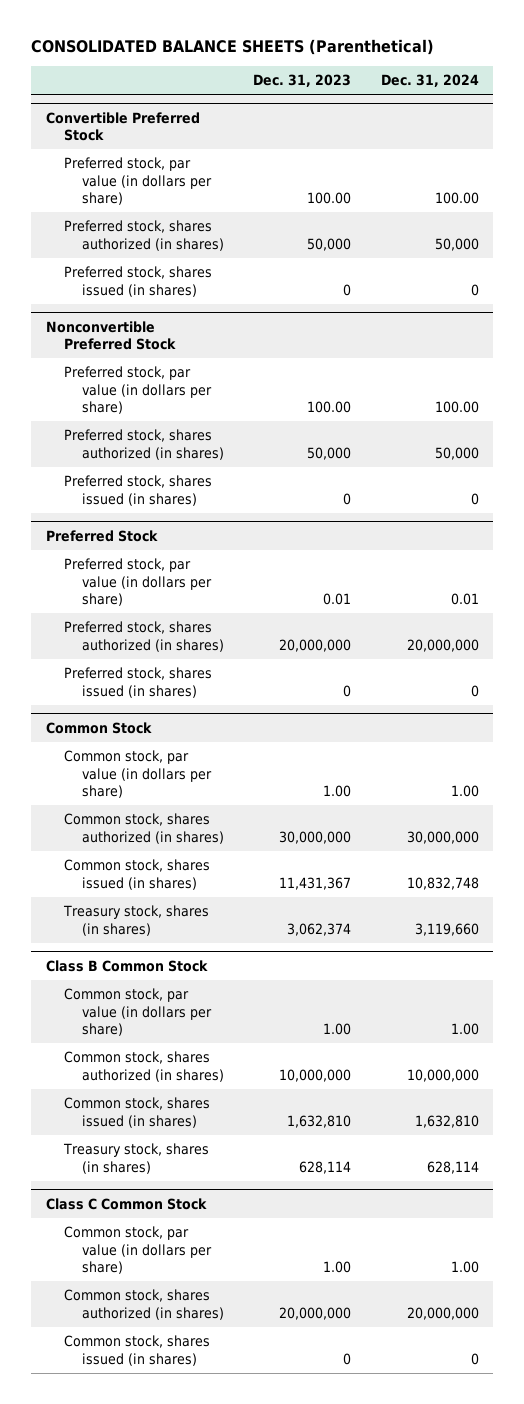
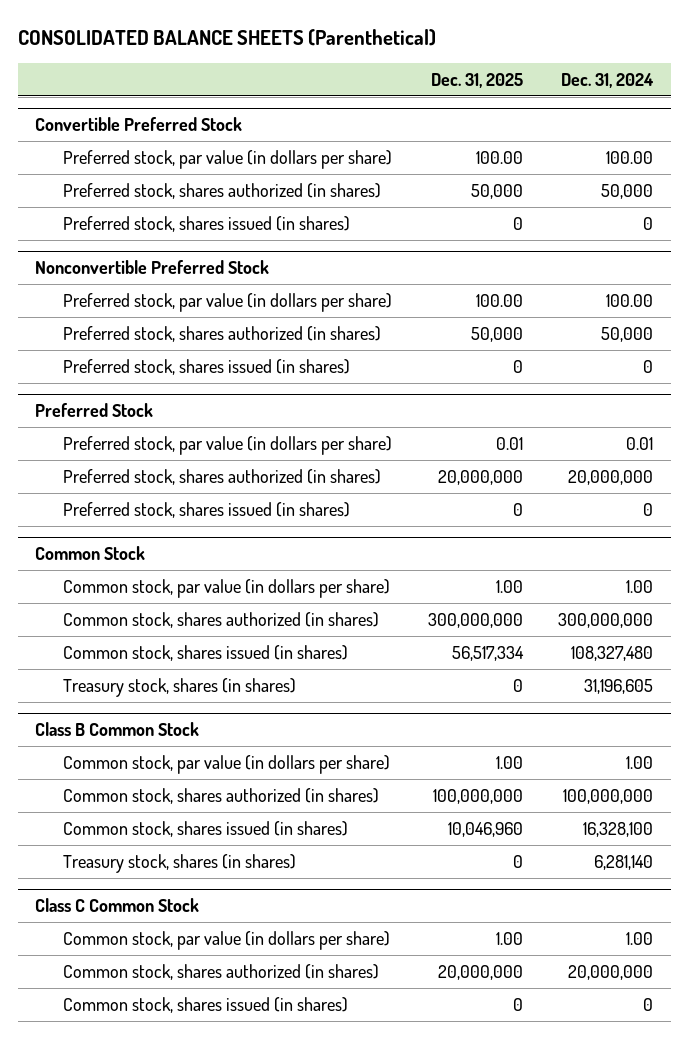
[253,74,352,88] Dec. 31, 2023 -> none
none -> [430,72,523,88] Dec. 31, 2025
[406,830,479,844] 30,000,000 -> [557,612,653,628] 300,000,000
[406,876,479,890] 10,832,748 -> [570,645,653,661] 108,327,480
[414,922,479,936] 3,119,660 -> [583,678,653,694] 31,196,605
[406,1068,479,1082] 10,000,000 -> [562,788,653,804] 100,000,000
[414,1114,479,1128] 1,632,810 -> [582,821,653,837] 16,328,100
[426,1160,479,1174] 628,114 -> [593,854,653,870] 6,281,140

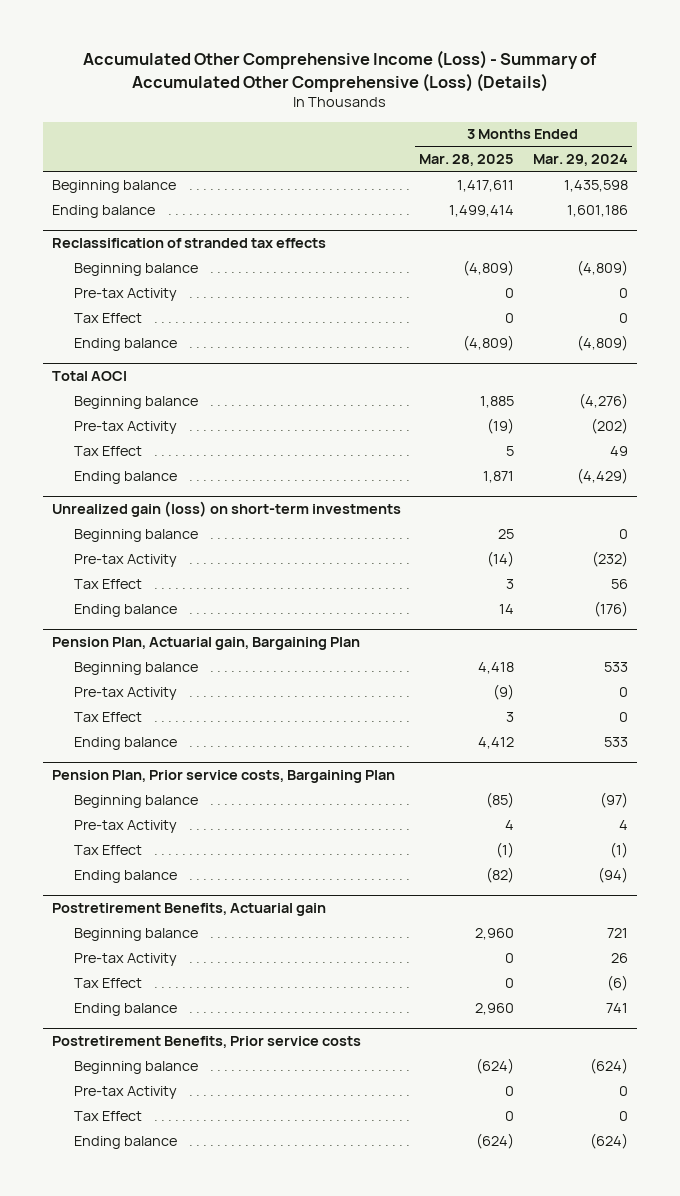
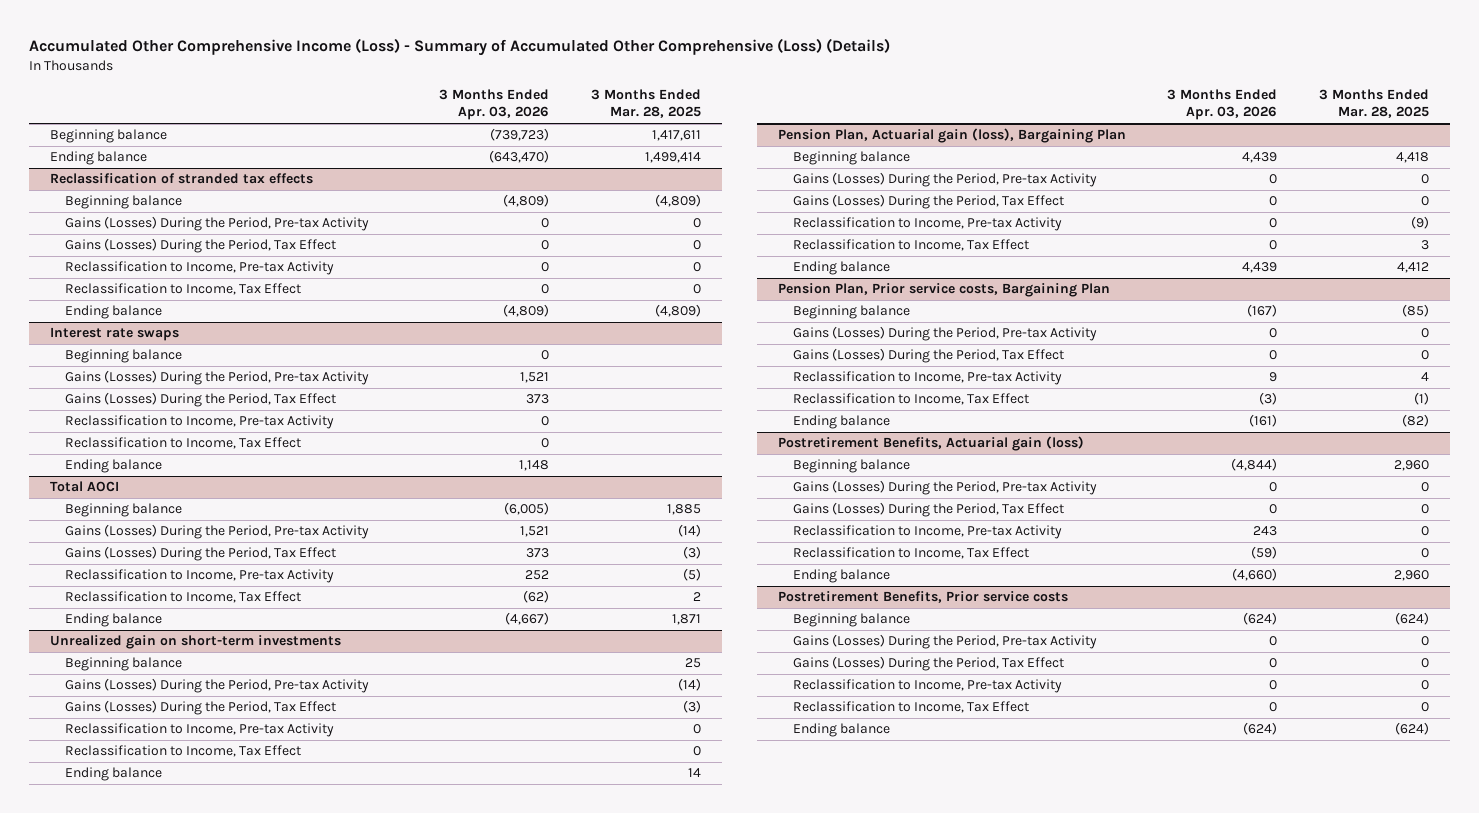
[532,154,628,167] Mar. 29, 2024 -> none
none -> [439,89,550,121] 3 Months Ended Apr. 03, 2026
[73,312,142,323] Tax Effect -> none
[73,287,177,301] Pre-tax Activity -> [65,216,370,232] Gains (Losses) During the Period, Pre-tax Activity
none -> [65,238,337,254] Gains (Losses) During the Period, Tax Effect
none -> [65,261,335,276] Reclassification to Income, Pre-tax Activity
none -> [65,283,302,296] Reclassification to Income, Tax Effect
none -> [49,327,179,342] Interest rate swaps
none -> [65,349,183,364] Beginning balance
none -> [65,370,370,386] Gains (Losses) During the Period, Pre-tax Activity
none -> [65,392,337,408] Gains (Losses) During the Period, Tax Effect
none -> [65,415,335,430] Reclassification to Income, Pre-tax Activity
none -> [65,437,302,450] Reclassification to Income, Tax Effect
none -> [65,459,163,474] Ending balance
[73,445,142,456] Tax Effect -> none
[73,420,177,434] Pre-tax Activity -> [65,524,370,540] Gains (Losses) During the Period, Pre-tax Activity
[487,417,515,434] (19) -> [677,524,701,538] (14)
none -> [65,546,337,562] Gains (Losses) During the Period, Tax Effect
none -> [65,569,335,584] Reclassification to Income, Pre-tax Activity
none -> [65,591,302,604] Reclassification to Income, Tax Effect
[51,501,401,518] Unrealized gain (loss) on short-term investments -> [49,635,341,650] Unrealized gain on short-term investments
[73,578,142,589] Tax Effect -> none
[73,553,177,567] Pre-tax Activity -> [65,678,370,694] Gains (Losses) During the Period, Pre-tax Activity
none -> [65,700,337,716] Gains (Losses) During the Period, Tax Effect
none -> [65,723,335,738] Reclassification to Income, Pre-tax Activity
none -> [65,745,302,758] Reclassification to Income, Tax Effect
[51,637,360,651] Pension Plan, Actuarial gain, Bargaining Plan -> [777,128,1126,144] Pension Plan, Actuarial gain (loss), Bargaining Plan
[73,711,142,722] Tax Effect -> none
[73,686,177,700] Pre-tax Activity -> [793,172,1098,188] Gains (Losses) During the Period, Pre-tax Activity
[493,683,515,700] (9) -> [1420,174,1429,185] 0
none -> [793,194,1065,210] Gains (Losses) During the Period, Tax Effect
none -> [793,217,1063,232] Reclassification to Income, Pre-tax Activity
none -> [793,239,1030,252] Reclassification to Income, Tax Effect
[73,844,142,855] Tax Effect -> none
[73,819,177,833] Pre-tax Activity -> [793,326,1098,342] Gains (Losses) During the Period, Pre-tax Activity
[505,819,515,830] 4 -> [1420,328,1429,339] 0
none -> [793,348,1065,364] Gains (Losses) During the Period, Tax Effect
none -> [793,371,1063,386] Reclassification to Income, Pre-tax Activity
none -> [793,393,1030,406] Reclassification to Income, Tax Effect
[51,903,326,917] Postretirement Benefits, Actuarial gain -> [777,436,1084,452] Postretirement Benefits, Actuarial gain (loss)
[73,977,142,988] Tax Effect -> none
[73,952,177,966] Pre-tax Activity -> [793,480,1098,496] Gains (Losses) During the Period, Pre-tax Activity
none -> [793,502,1065,518] Gains (Losses) During the Period, Tax Effect
none -> [793,525,1063,540] Reclassification to Income, Pre-tax Activity
none -> [793,547,1030,560] Reclassification to Income, Tax Effect
[73,1110,142,1121] Tax Effect -> none
[73,1085,177,1099] Pre-tax Activity -> [793,634,1098,650] Gains (Losses) During the Period, Pre-tax Activity
none -> [793,656,1065,672] Gains (Losses) During the Period, Tax Effect
none -> [793,679,1063,694] Reclassification to Income, Pre-tax Activity
none -> [793,701,1030,714] Reclassification to Income, Tax Effect

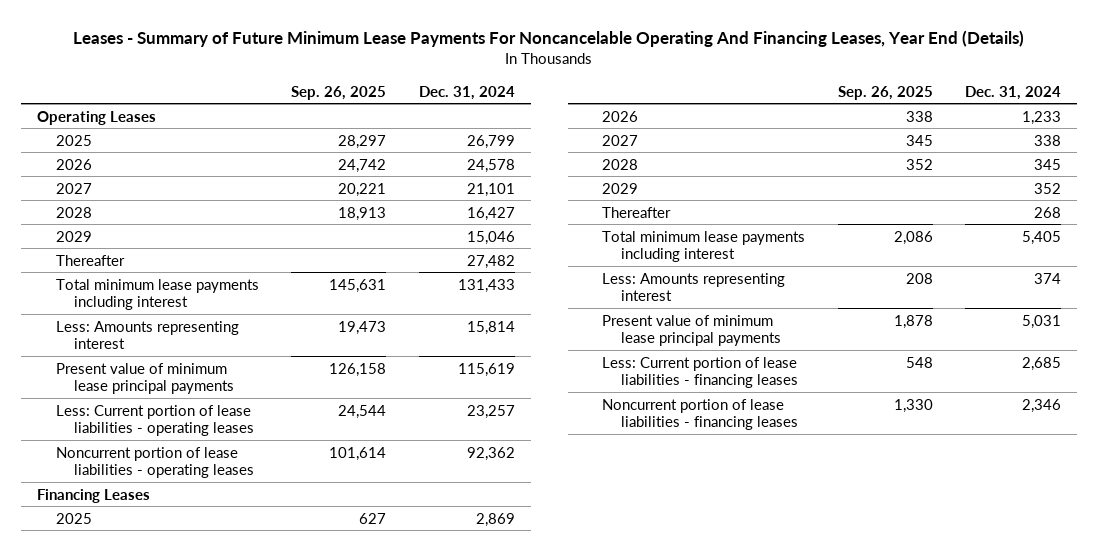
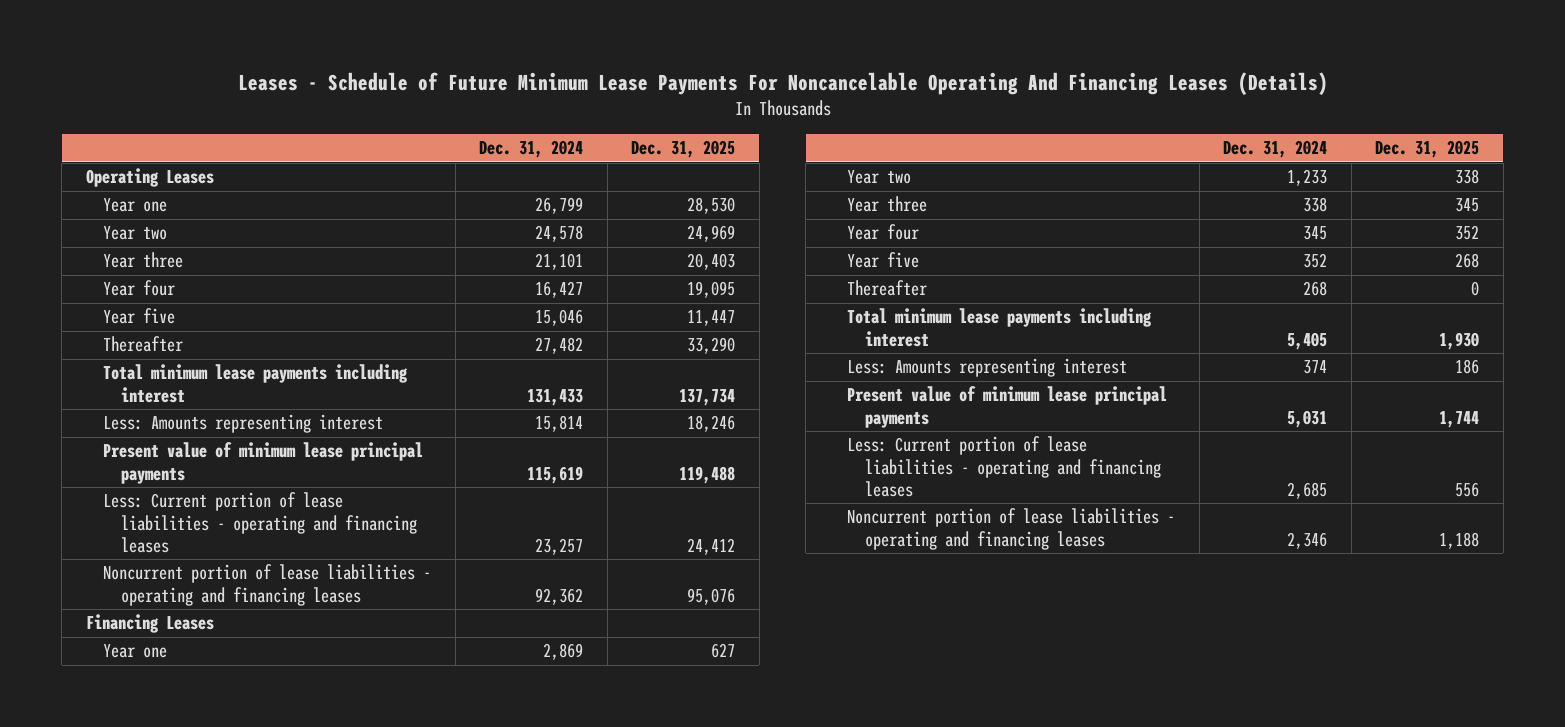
[73,30,1025,48] Leases - Summary of Future Minimum Lease Payments For Noncancelable Operating And Financing Leases, Year End (Details) -> [237,72,1328,96] Leases - Schedule of Future Minimum Lease Payments For Noncancelable Operating And Financing Leases (Details)
[291,85,387,100] Sep. 26, 2025 -> none
none -> [631,140,736,159] Dec. 31, 2025
[55,134,92,146] 2025 -> [103,198,168,213] Year one
[55,158,92,170] 2026 -> [103,226,168,241] Year two
[55,182,92,194] 2027 -> [103,252,184,269] Year three
[55,206,92,218] 2028 -> [103,280,176,297] Year four
[55,230,92,242] 2029 -> [103,308,176,325] Year five
[55,404,255,436] Less: Current portion of lease liabilities - operating leases -> [103,492,417,553] Less: Current portion of lease liabilities - operating and financing leases
[55,446,255,478] Noncurrent portion of lease liabilities - operating leases -> [103,564,432,606] Noncurrent portion of lease liabilities - operating and financing leases
[55,512,92,524] 2025 -> [103,644,168,659] Year one
[602,110,639,122] 2026 -> [847,170,912,185] Year two
[602,134,639,146] 2027 -> [847,196,928,213] Year three
[602,158,639,170] 2028 -> [847,224,920,241] Year four
[602,182,639,194] 2029 -> [847,252,920,269] Year five
[602,356,798,388] Less: Current portion of lease liabilities - financing leases -> [847,436,1162,497] Less: Current portion of lease liabilities - operating and financing leases
[602,398,798,430] Noncurrent portion of lease liabilities - financing leases -> [847,508,1176,550] Noncurrent portion of lease liabilities - operating and financing leases

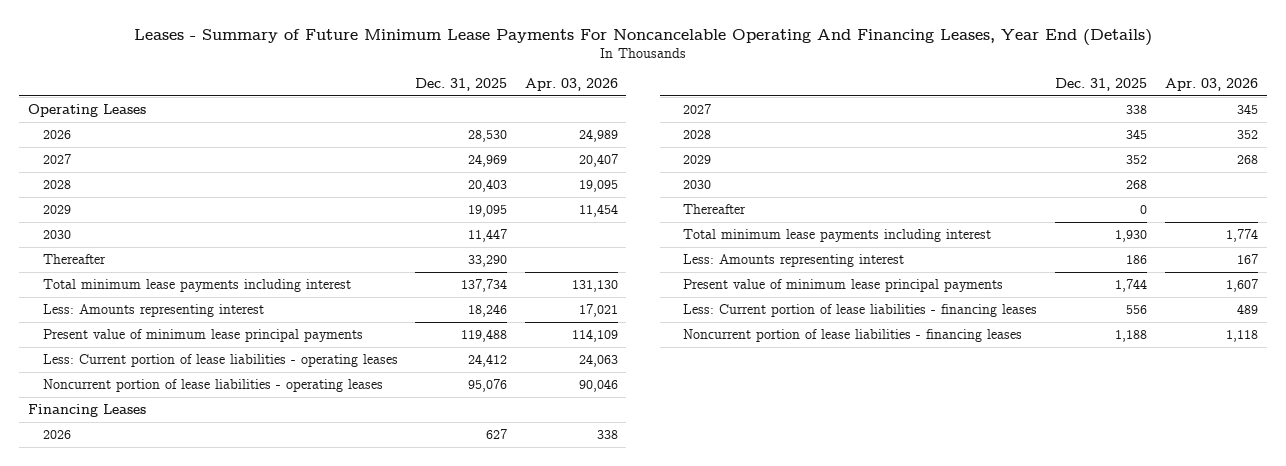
[237,72,1328,96] Leases - Schedule of Future Minimum Lease Payments For Noncancelable Operating And Financing Leases (Details) -> [133,29,1152,47] Leases - Summary of Future Minimum Lease Payments For Noncancelable Operating And Financing Leases, Year End (Details)
[479,140,584,159] Dec. 31, 2024 -> none
none -> [524,78,618,92] Apr. 03, 2026
[103,198,168,213] Year one -> [42,129,71,139] 2026
[103,226,168,241] Year two -> [42,153,71,164] 2027
[103,252,184,269] Year three -> [42,179,71,189] 2028
[103,280,176,297] Year four -> [42,204,71,214] 2029
[103,308,176,325] Year five -> [42,229,71,239] 2030
[103,492,417,553] Less: Current portion of lease liabilities - operating and financing leases -> [42,353,398,367] Less: Current portion of lease liabilities - operating leases
[103,564,432,606] Noncurrent portion of lease liabilities - operating and financing leases -> [42,378,383,392] Noncurrent portion of lease liabilities - operating leases
[103,644,168,659] Year one -> [42,429,71,439] 2026
[847,170,912,185] Year two -> [683,103,712,114] 2027
[847,196,928,213] Year three -> [683,129,712,139] 2028
[847,224,920,241] Year four -> [683,154,712,164] 2029
[847,252,920,269] Year five -> [683,179,712,189] 2030
[847,436,1162,497] Less: Current portion of lease liabilities - operating and financing leases -> [683,303,1038,317] Less: Current portion of lease liabilities - financing leases
[847,508,1176,550] Noncurrent portion of lease liabilities - operating and financing leases -> [683,328,1023,342] Noncurrent portion of lease liabilities - financing leases

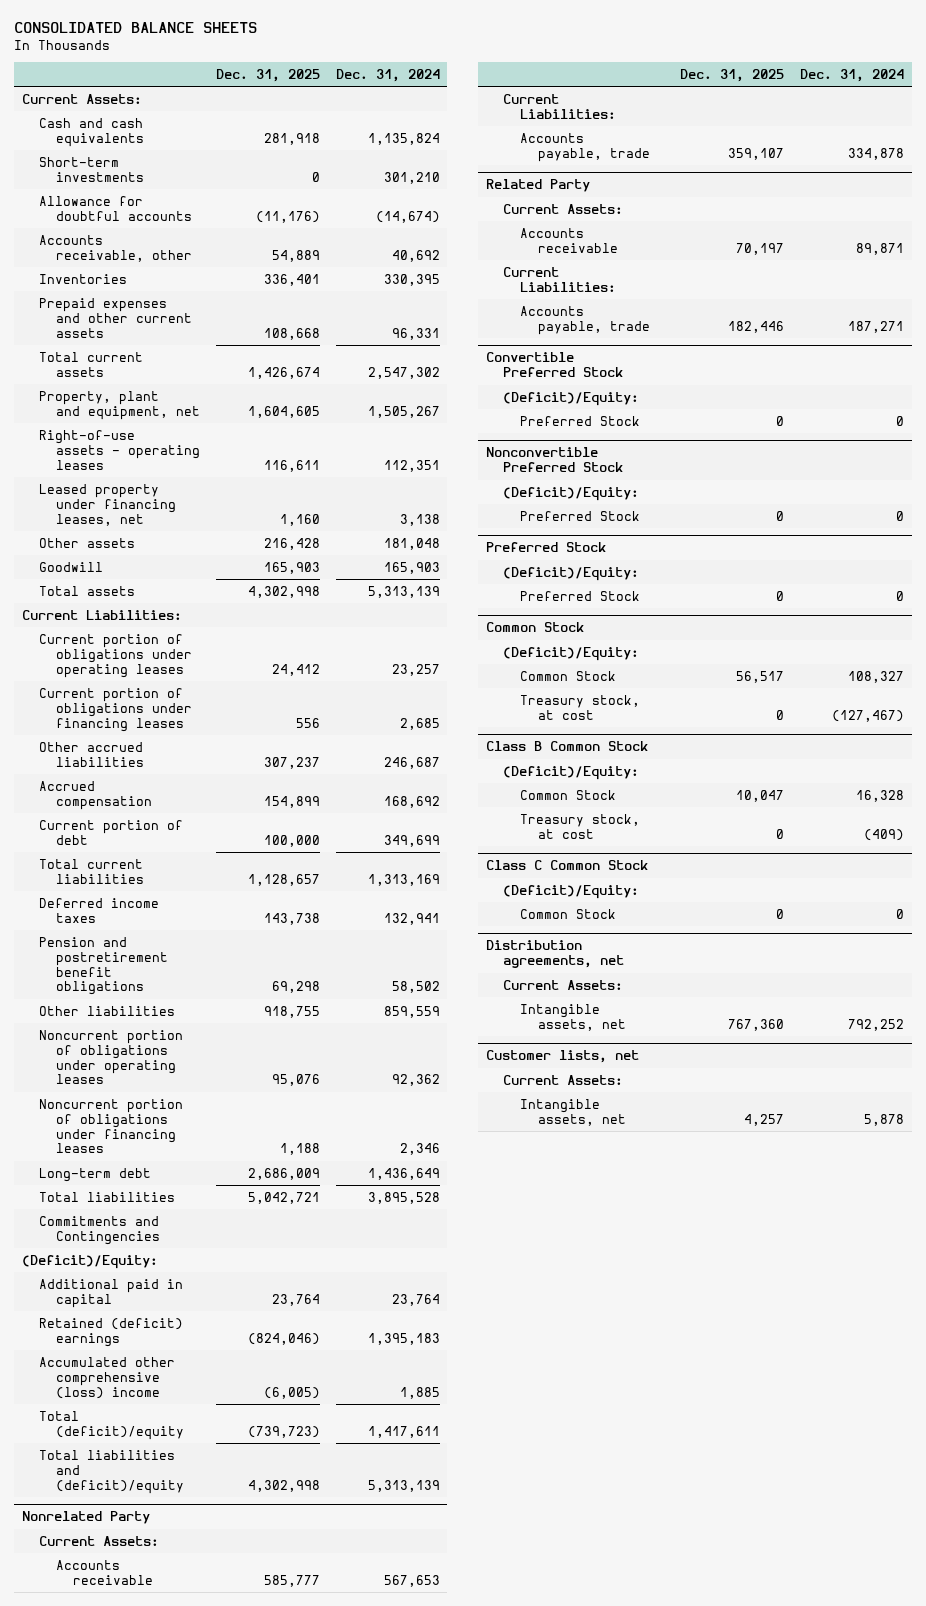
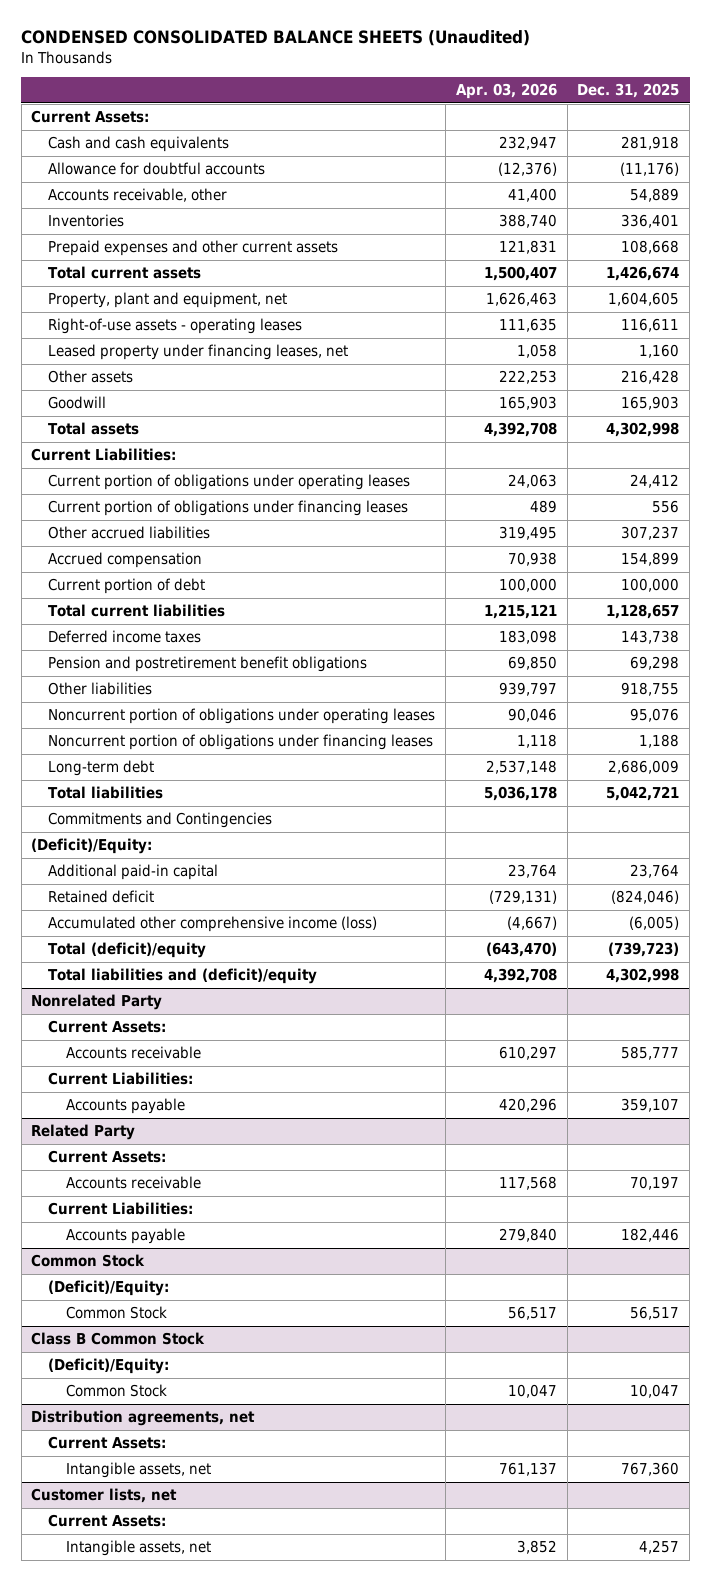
[13,22,257,34] CONSOLIDATED BALANCE SHEETS -> [21,30,531,47] CONDENSED CONSOLIDATED BALANCE SHEETS (Unaudited)
[335,68,440,82] Dec. 31, 2024 -> none
none -> [455,83,557,100] Apr. 03, 2026
[38,156,145,182] Short-term investments -> none
[38,1278,183,1308] Additional paid in capital -> [48,864,219,881] Additional paid-in capital
[38,1317,183,1347] Retained (deficit) earnings -> [48,890,155,904] Retained deficit
[38,1356,175,1399] Accumulated other comprehensive (loss) income -> [48,916,378,933] Accumulated other comprehensive income (loss)
[520,132,650,162] Accounts payable, trade -> [65,1098,185,1115] Accounts payable
[485,352,624,378] Convertible Preferred Stock -> none
[503,391,640,406] (Deficit)/Equity: -> none
[520,415,641,426] Preferred Stock -> none
[485,447,624,473] Nonconvertible Preferred Stock -> none
[503,486,640,501] (Deficit)/Equity: -> none
[520,510,641,521] Preferred Stock -> none
[485,542,606,553] Preferred Stock -> none
[503,566,640,581] (Deficit)/Equity: -> none
[520,590,641,601] Preferred Stock -> none
[520,305,650,335] Accounts payable, trade -> [65,1228,185,1245] Accounts payable
[520,694,641,720] Treasury stock, at cost -> none
[520,813,641,839] Treasury stock, at cost -> none
[485,860,648,871] Class C Common Stock -> none
[503,884,640,899] (Deficit)/Equity: -> none
[520,908,617,919] Common Stock -> none

